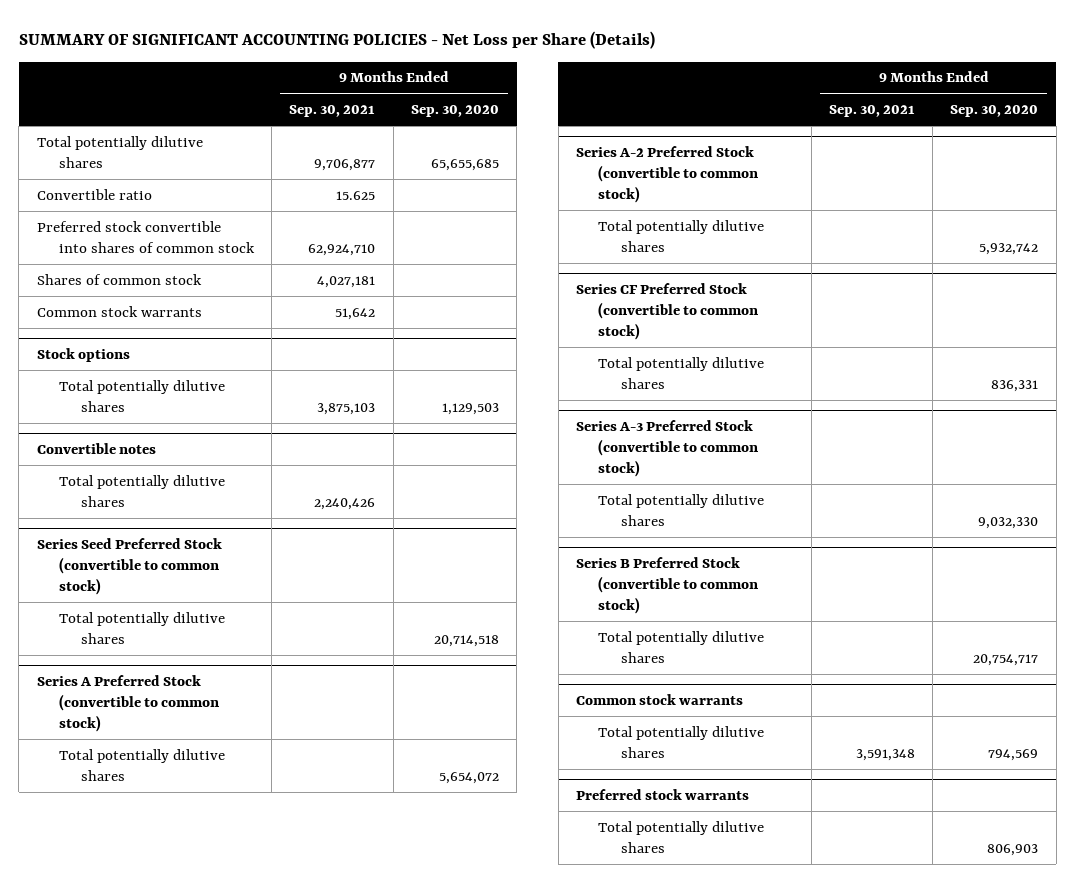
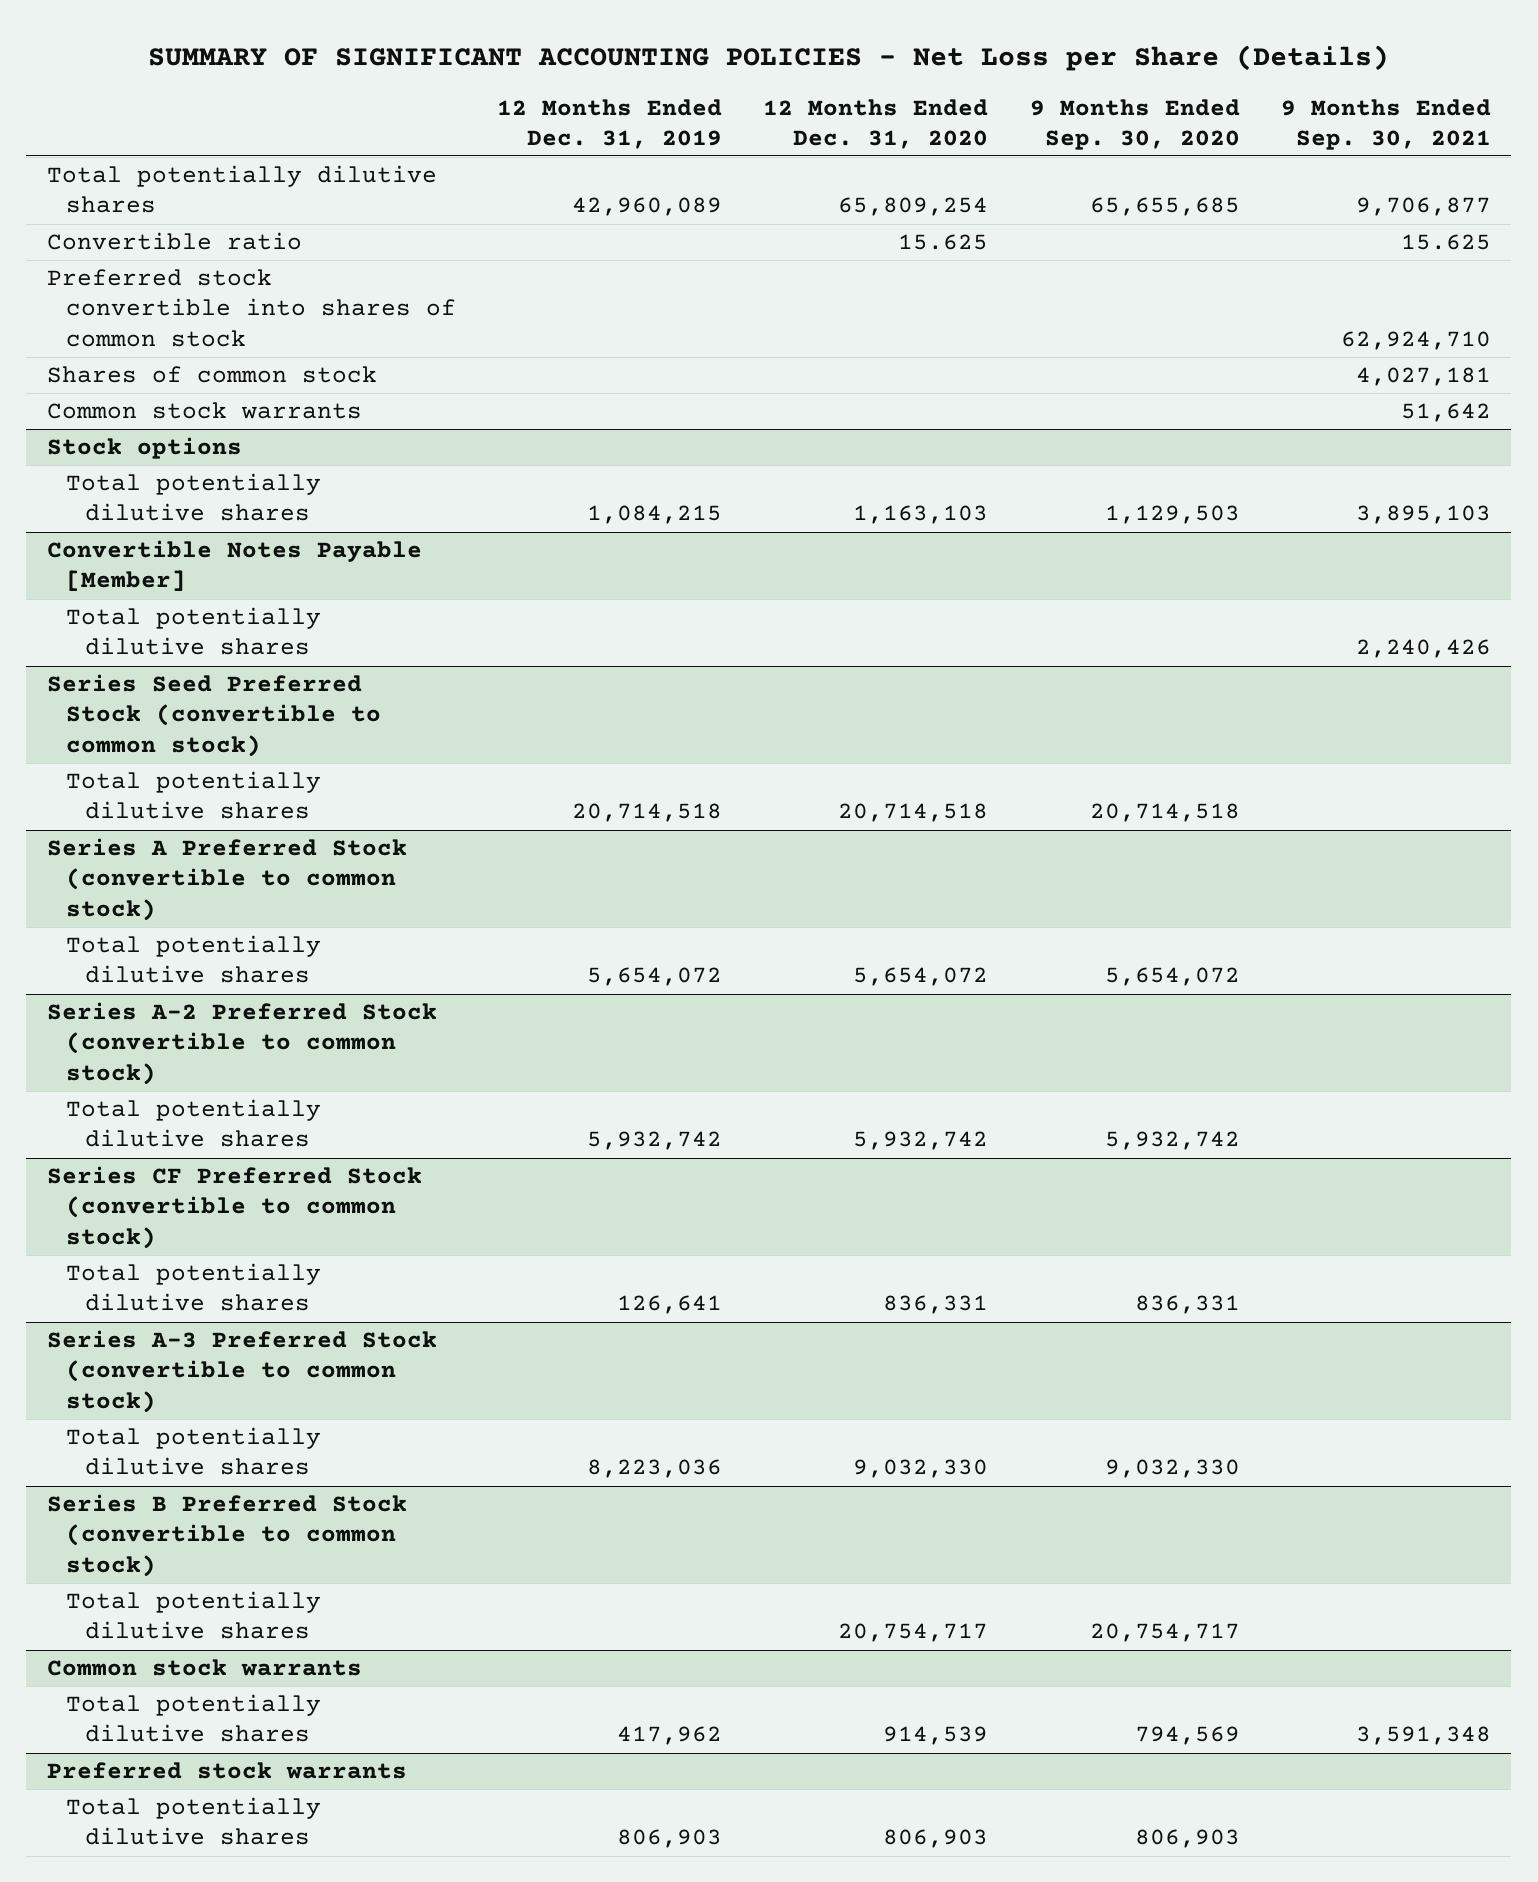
none -> [497,98,723,149] 12 Months Ended Dec. 31, 2019
none -> [763,98,989,149] 12 Months Ended Dec. 31, 2020
[317,402,376,415] 3,875,103 -> [1355,505,1491,525] 3,895,103
[36,443,156,455] Convertible notes -> [46,540,422,592] Convertible Notes Payable [Member]

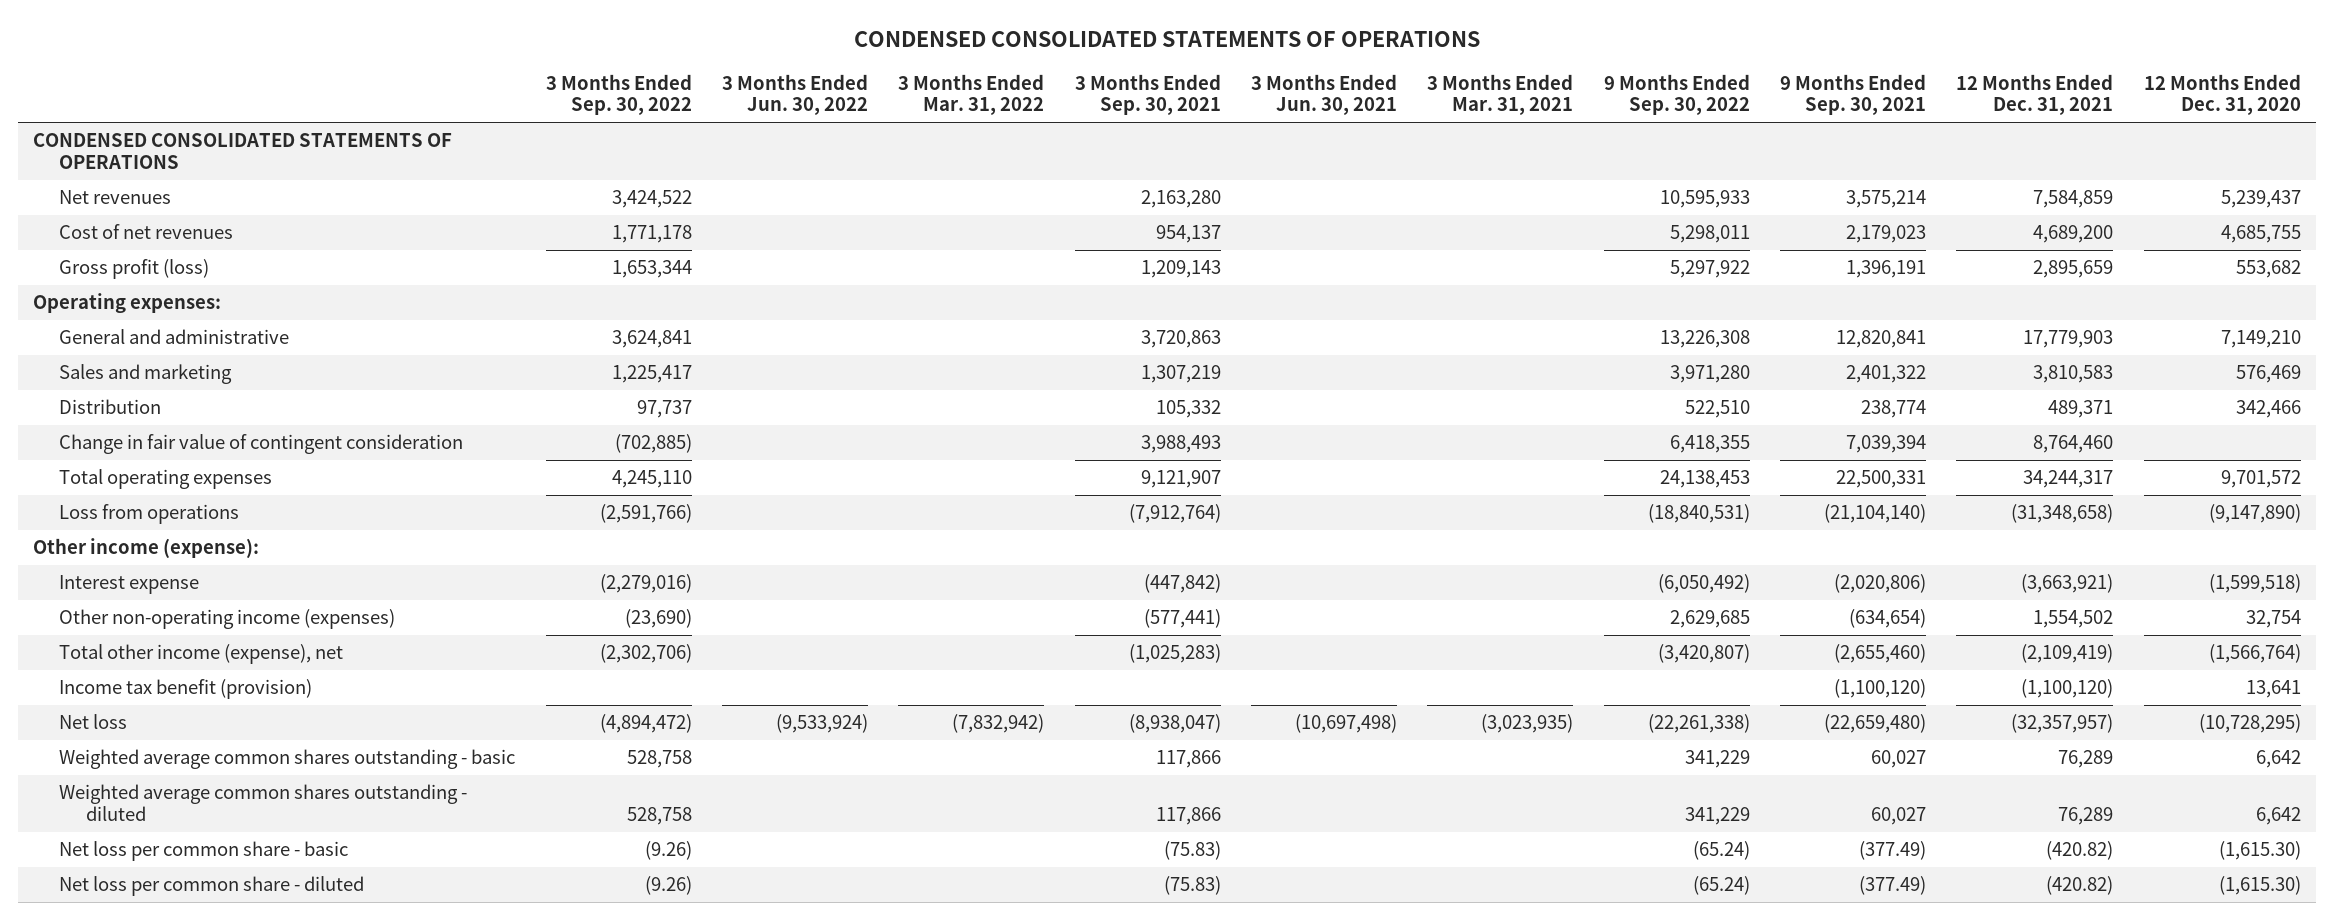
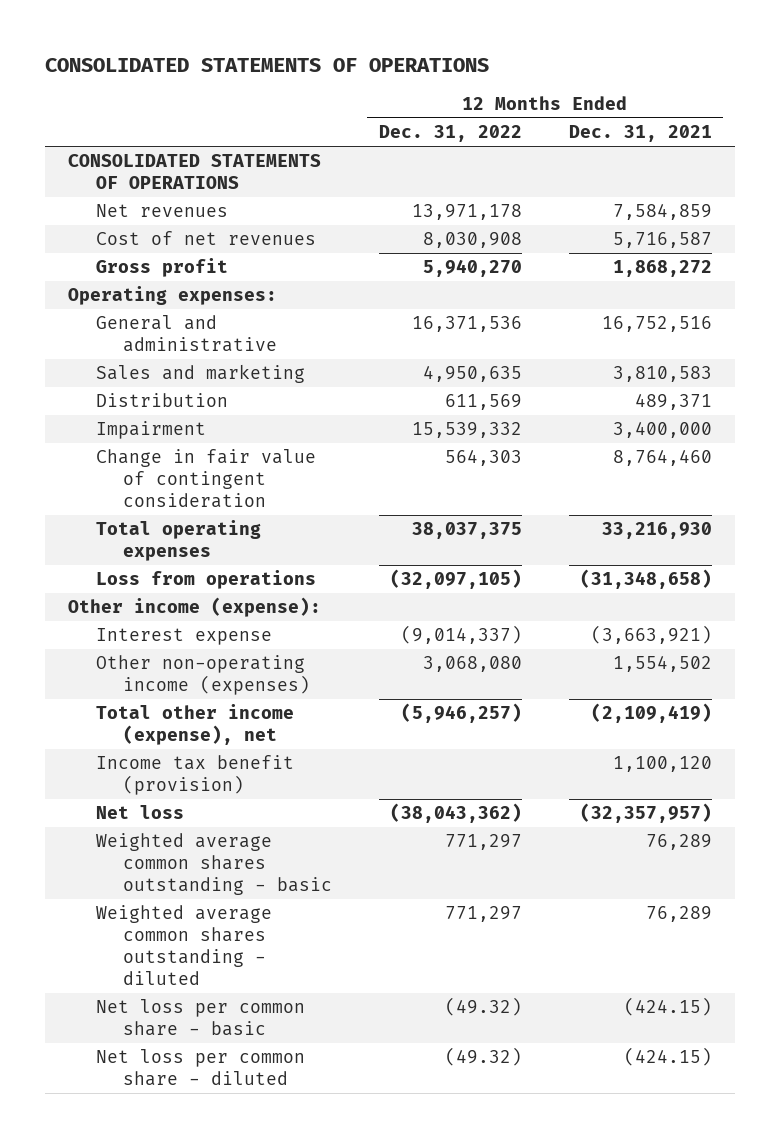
[853,30,1480,47] CONDENSED CONSOLIDATED STATEMENTS OF OPERATIONS -> [45,58,490,73] CONSOLIDATED STATEMENTS OF OPERATIONS
[545,73,692,116] 3 Months Ended Sep. 30, 2022 -> none
[722,73,869,116] 3 Months Ended Jun. 30, 2022 -> none
[898,73,1045,116] 3 Months Ended Mar. 31, 2022 -> none
[1074,73,1221,116] 3 Months Ended Sep. 30, 2021 -> none
[1251,73,1398,116] 3 Months Ended Jun. 30, 2021 -> none
[1427,73,1574,116] 3 Months Ended Mar. 31, 2021 -> none
[1603,73,1750,116] 9 Months Ended Sep. 30, 2022 -> none
[1779,73,1926,116] 9 Months Ended Sep. 30, 2021 -> none
[2143,73,2301,116] 12 Months Ended Dec. 31, 2020 -> none
none -> [378,125,522,143] Dec. 31, 2022
[33,133,453,169] CONDENSED CONSOLIDATED STATEMENTS OF OPERATIONS -> [68,154,322,190] CONSOLIDATED STATEMENTS OF OPERATIONS
[2033,225,2114,244] 4,689,200 -> [612,232,712,249] 5,716,587
[59,259,210,280] Gross profit (loss) -> [95,258,228,278] Gross profit
[2033,260,2114,279] 2,895,659 -> [612,260,712,278] 1,868,272
[2023,330,2114,349] 17,779,903 -> [601,316,712,333] 16,752,516
none -> [95,421,206,440] Impairment
[2023,470,2114,489] 34,244,317 -> [601,522,712,540] 33,216,930
[2021,679,2114,699] (1,100,120) -> [612,756,712,773] 1,100,120
[2046,841,2114,861] (420.82) -> [623,997,712,1017] (424.15)
[2046,876,2114,896] (420.82) -> [623,1047,712,1067] (424.15)

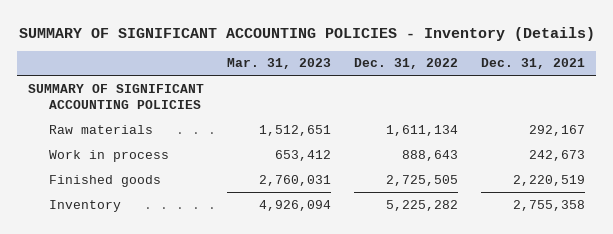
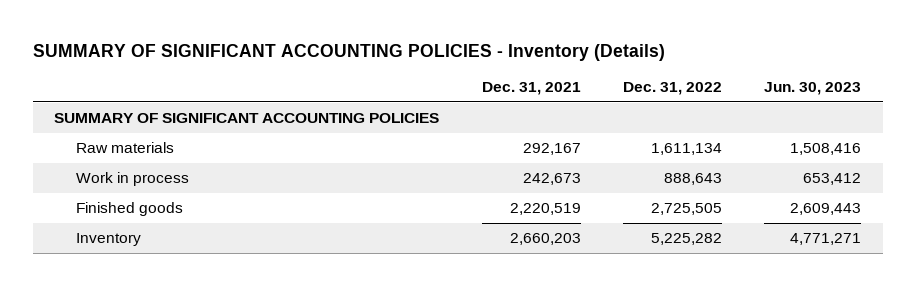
[227,58,332,70] Mar. 31, 2023 -> none
none -> [764,82,862,96] Jun. 30, 2023
[512,199,585,211] 2,755,358 -> [509,233,581,246] 2,660,203

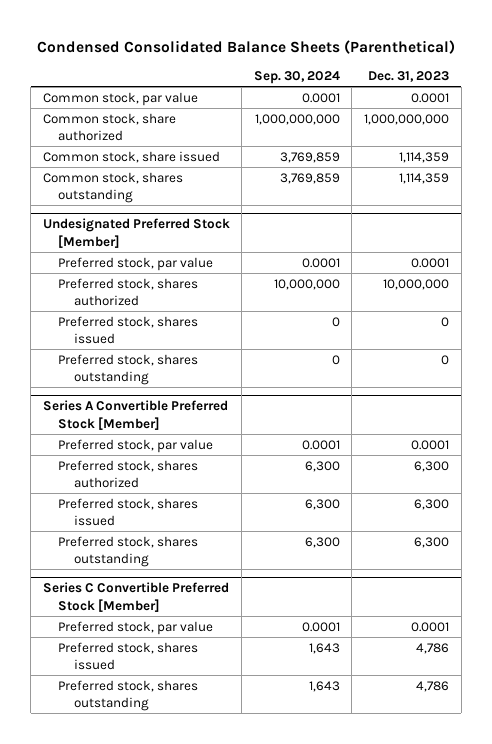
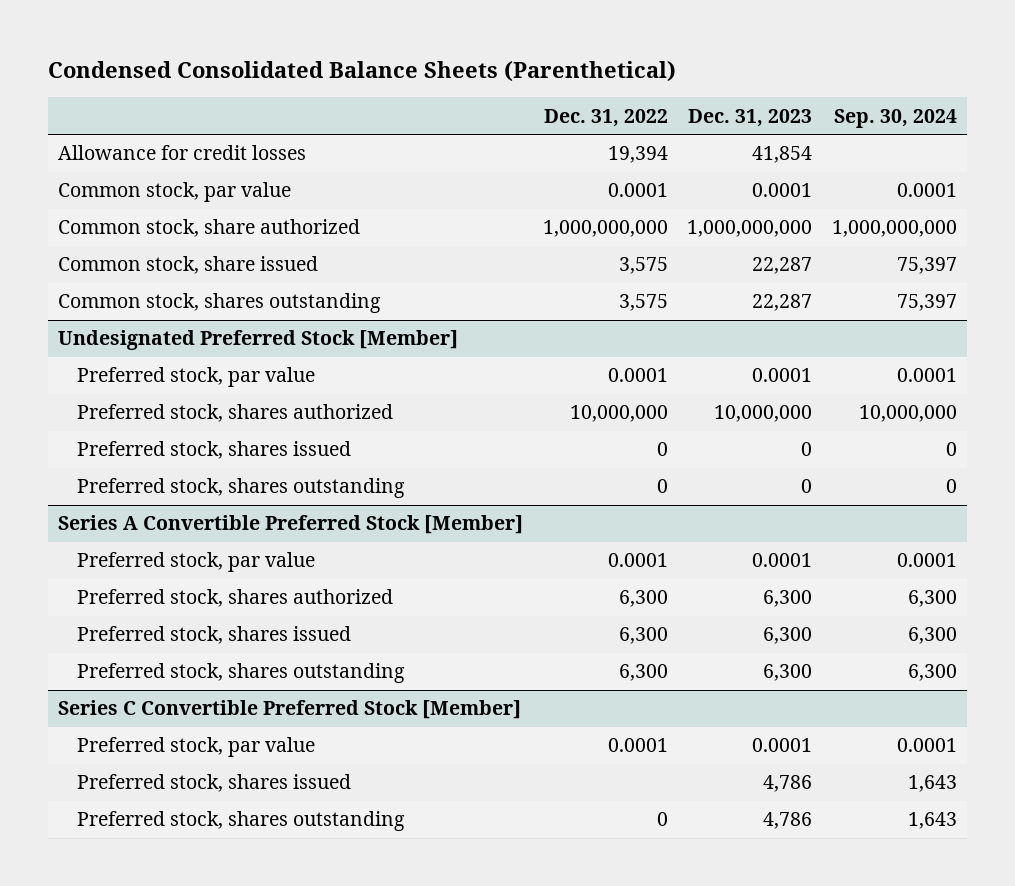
none -> [543,108,668,127] Dec. 31, 2022
none -> [57,145,306,161] Allowance for credit losses
[279,151,340,163] 3,769,859 -> [897,257,958,275] 75,397
[399,151,450,163] 1,114,359 -> [752,257,813,275] 22,287
[279,172,340,184] 3,769,859 -> [897,294,958,312] 75,397
[399,172,450,184] 1,114,359 -> [752,294,813,312] 22,287

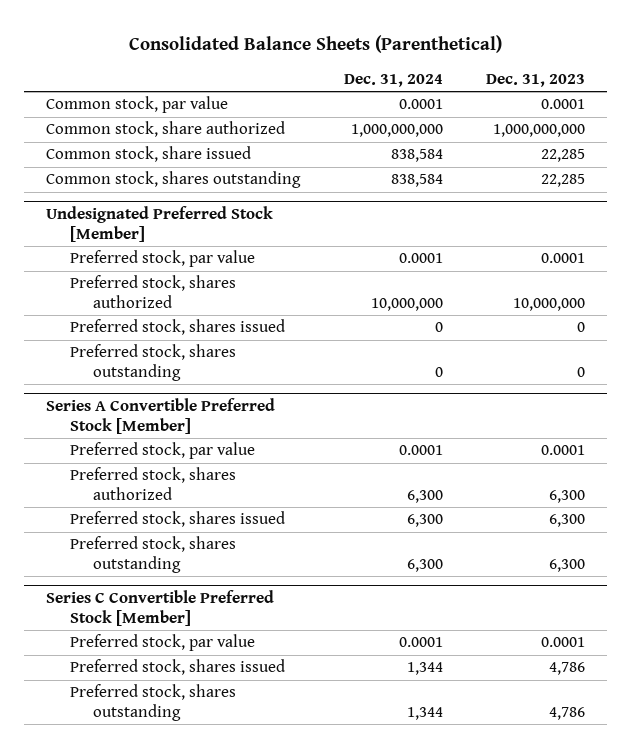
[47,60,676,82] Condensed Consolidated Balance Sheets (Parenthetical) -> [128,35,502,54] Consolidated Balance Sheets (Parenthetical)
[543,108,668,127] Dec. 31, 2022 -> none
[834,108,958,128] Sep. 30, 2024 -> none
none -> [343,73,443,87] Dec. 31, 2024
[57,145,306,161] Allowance for credit losses -> none
[752,257,813,275] 22,287 -> [541,149,586,163] 22,285
[752,294,813,312] 22,287 -> [541,174,586,188] 22,285

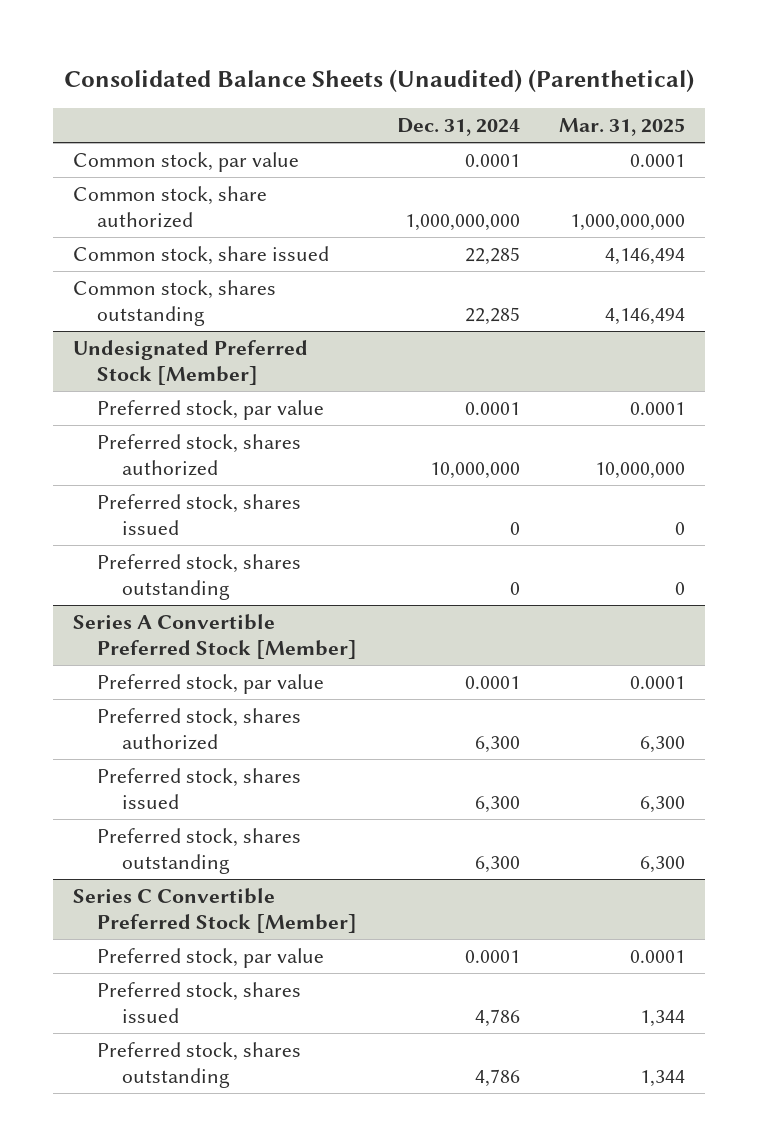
[128,35,502,54] Consolidated Balance Sheets (Parenthetical) -> [64,68,695,92] Consolidated Balance Sheets (Unaudited) (Parenthetical)
[486,73,586,87] Dec. 31, 2023 -> none
none -> [559,118,686,137] Mar. 31, 2025
[390,149,443,163] 838,584 -> [464,247,520,266] 22,285
[390,174,443,188] 838,584 -> [464,306,520,325] 22,285
[406,662,443,676] 1,344 -> [474,1008,520,1027] 4,786
[406,706,443,720] 1,344 -> [474,1068,520,1087] 4,786

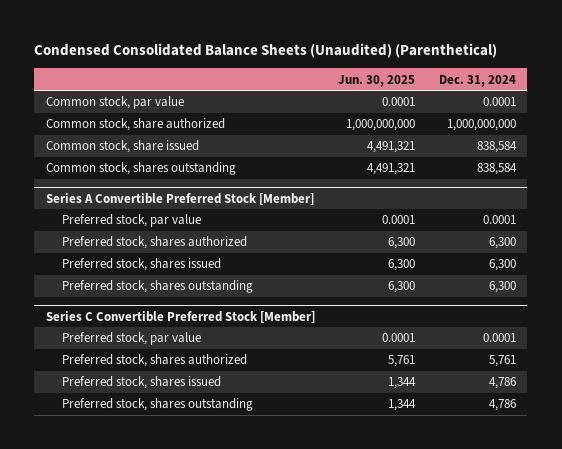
[64,68,695,92] Consolidated Balance Sheets (Unaudited) (Parenthetical) -> [34,42,498,58] Condensed Consolidated Balance Sheets (Unaudited) (Parenthetical)
[559,118,686,137] Mar. 31, 2025 -> none
none -> [338,74,416,87] Jun. 30, 2025
[72,340,308,385] Undesignated Preferred Stock [Member] -> none
[97,400,325,421] Preferred stock, par value -> none
[97,434,302,476] Preferred stock, shares authorized -> none
[97,494,302,535] Preferred stock, shares issued -> none
[97,554,302,600] Preferred stock, shares outstanding -> none
[464,247,520,266] 22,285 -> [476,141,517,154] 838,584
[464,306,520,325] 22,285 -> [476,163,517,176] 838,584
none -> [62,354,248,368] Preferred stock, shares authorized

